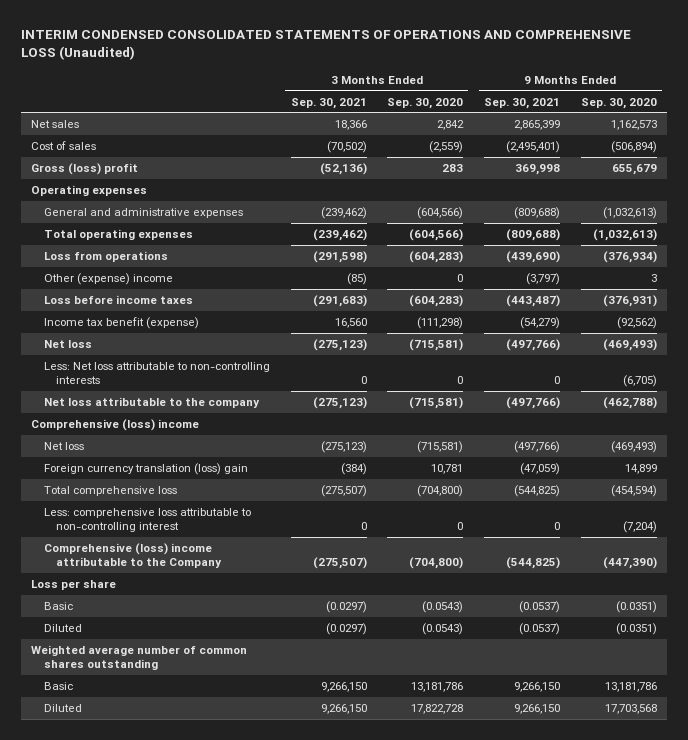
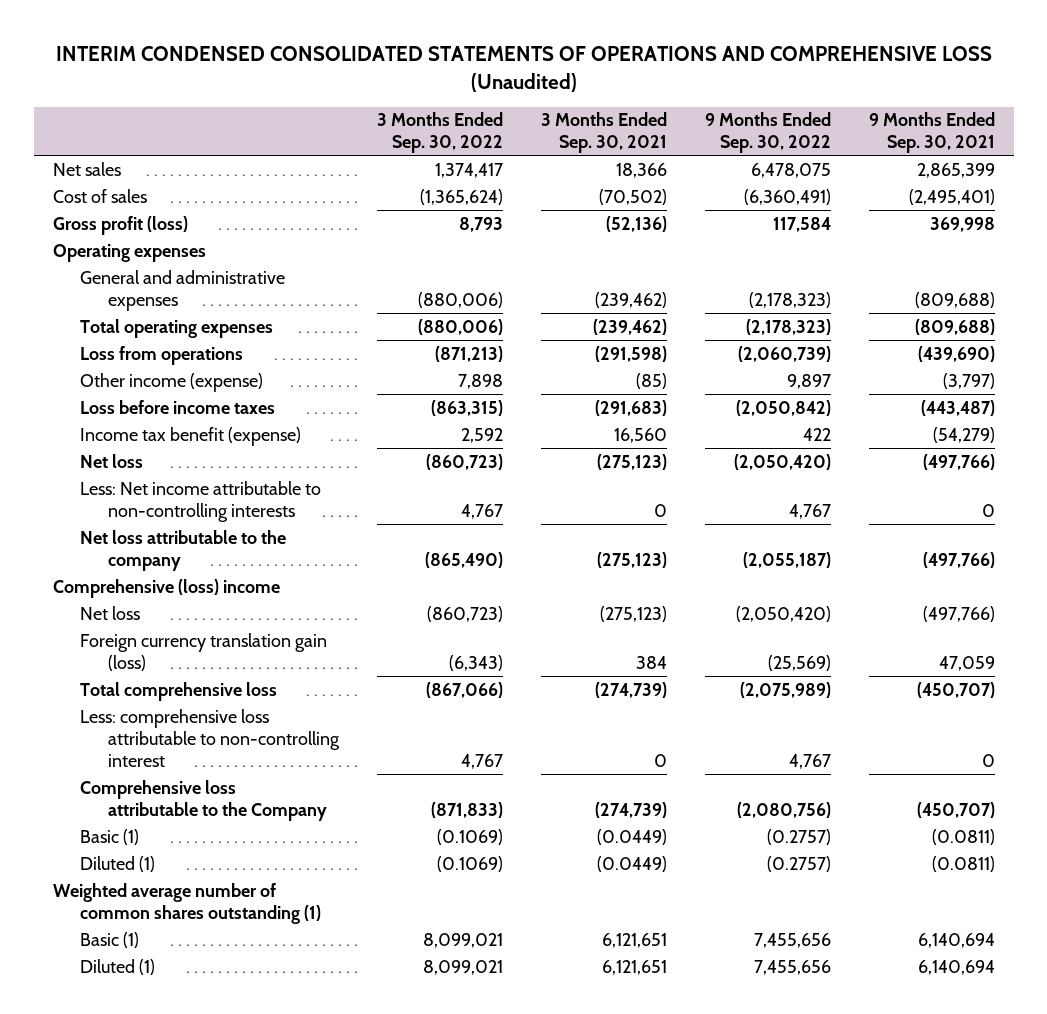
[387,97,464,109] Sep. 30, 2020 -> none
[580,97,657,109] Sep. 30, 2020 -> none
none -> [376,112,503,154] 3 Months Ended Sep. 30, 2022
none -> [704,112,831,154] 9 Months Ended Sep. 30, 2022
[31,162,139,175] Gross (loss) profit -> [52,215,188,235] Gross profit (loss)
[43,272,173,285] Other (expense) income -> [80,372,264,392] Other income (expense)
[43,361,270,385] Less: Net loss attributable to non-controlling interests -> [80,480,322,522] Less: Net income attributable to non-controlling interests
[43,462,248,475] Foreign currency translation (loss) gain -> [80,632,328,671] Foreign currency translation gain (loss)
[340,462,367,475] (384) -> [635,655,667,669] 384
[519,462,560,475] (47,059) -> [938,655,995,671] 47,059
[320,484,367,497] (275,507) -> [594,681,667,698] (274,739)
[513,484,560,497] (544,825) -> [916,681,995,698] (450,707)
[31,579,117,590] Loss per share -> none
[43,542,223,569] Comprehensive (loss) income attributable to the Company -> [80,779,327,821] Comprehensive loss attributable to the Company
[312,557,367,570] (275,507) -> [594,801,667,818] (274,739)
[505,557,560,570] (544,825) -> [916,801,995,818] (450,707)
[43,601,73,610] Basic -> [80,828,140,845] Basic (1)
[325,600,367,613] (0.0297) -> [596,828,667,845] (0.0449)
[518,600,560,613] (0.0537) -> [931,828,995,845] (0.0811)
[43,623,82,632] Diluted -> [80,855,156,872] Diluted (1)
[325,622,367,635] (0.0297) -> [596,855,667,872] (0.0449)
[518,622,560,635] (0.0537) -> [931,855,995,872] (0.0811)
[31,644,248,671] Weighted average number of common shares outstanding -> [52,882,322,924] Weighted average number of common shares outstanding (1)
[43,681,73,690] Basic -> [80,931,140,948] Basic (1)
[320,681,367,692] 9,266,150 -> [601,932,667,948] 6,121,651
[513,681,560,692] 9,266,150 -> [917,932,995,948] 6,140,694
[43,703,82,712] Diluted -> [80,958,156,975] Diluted (1)
[320,703,367,714] 9,266,150 -> [601,959,667,975] 6,121,651
[513,703,560,714] 9,266,150 -> [917,959,995,975] 6,140,694

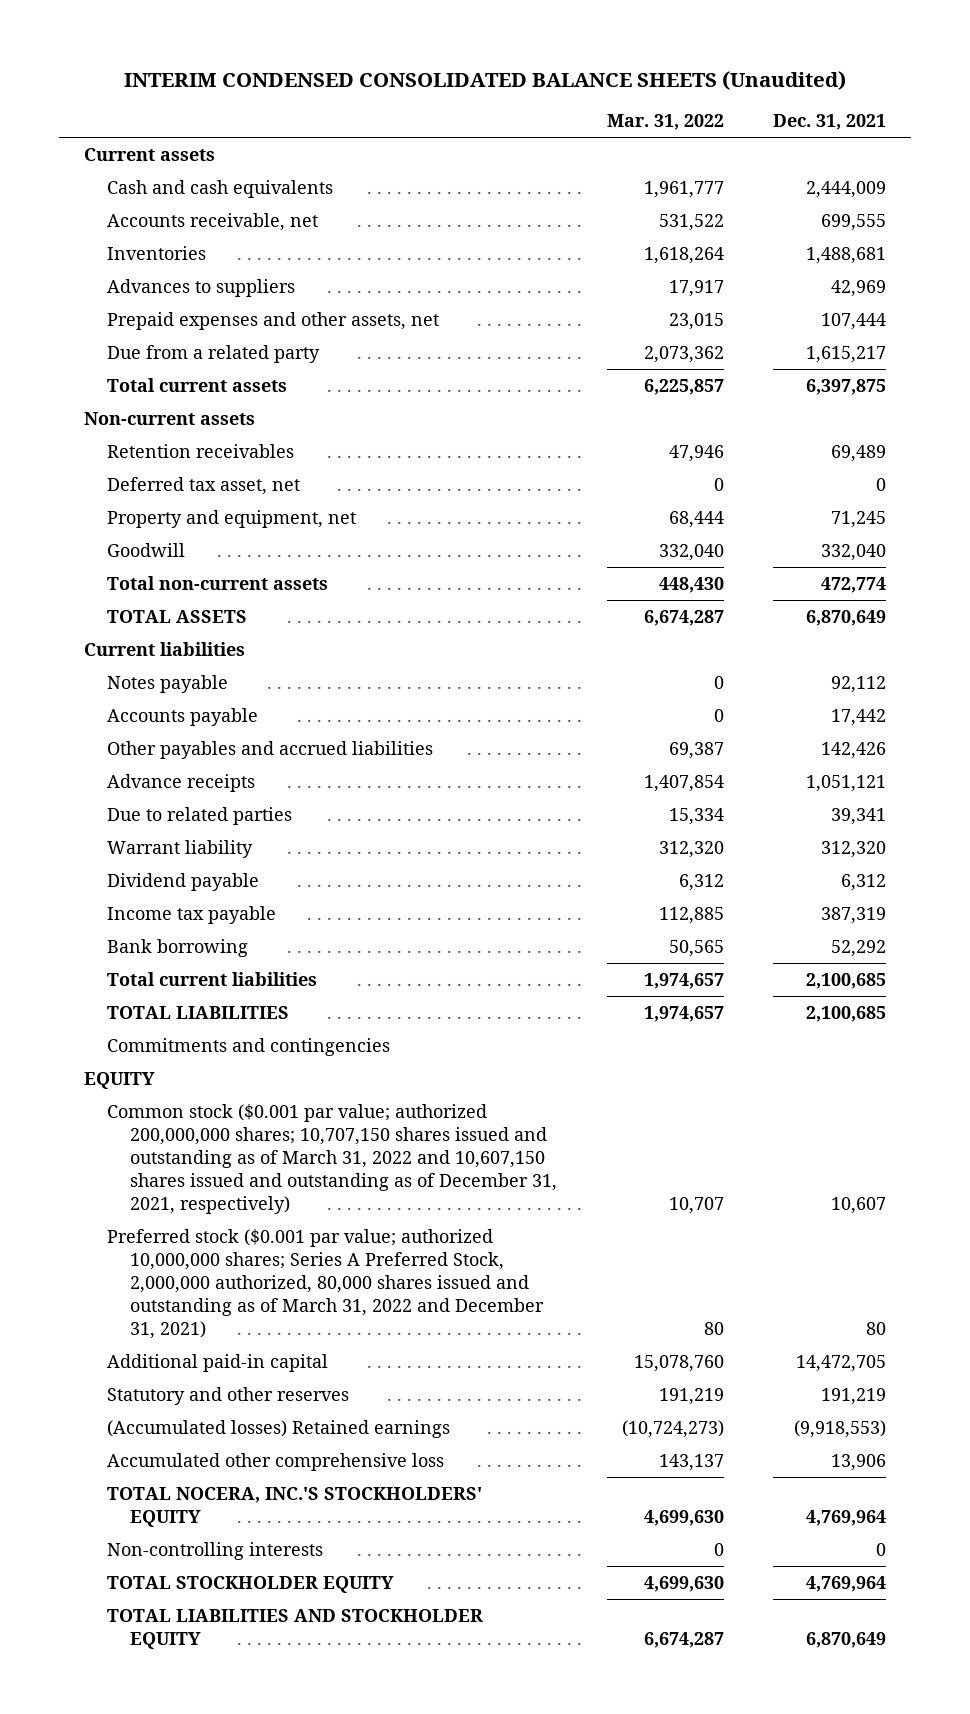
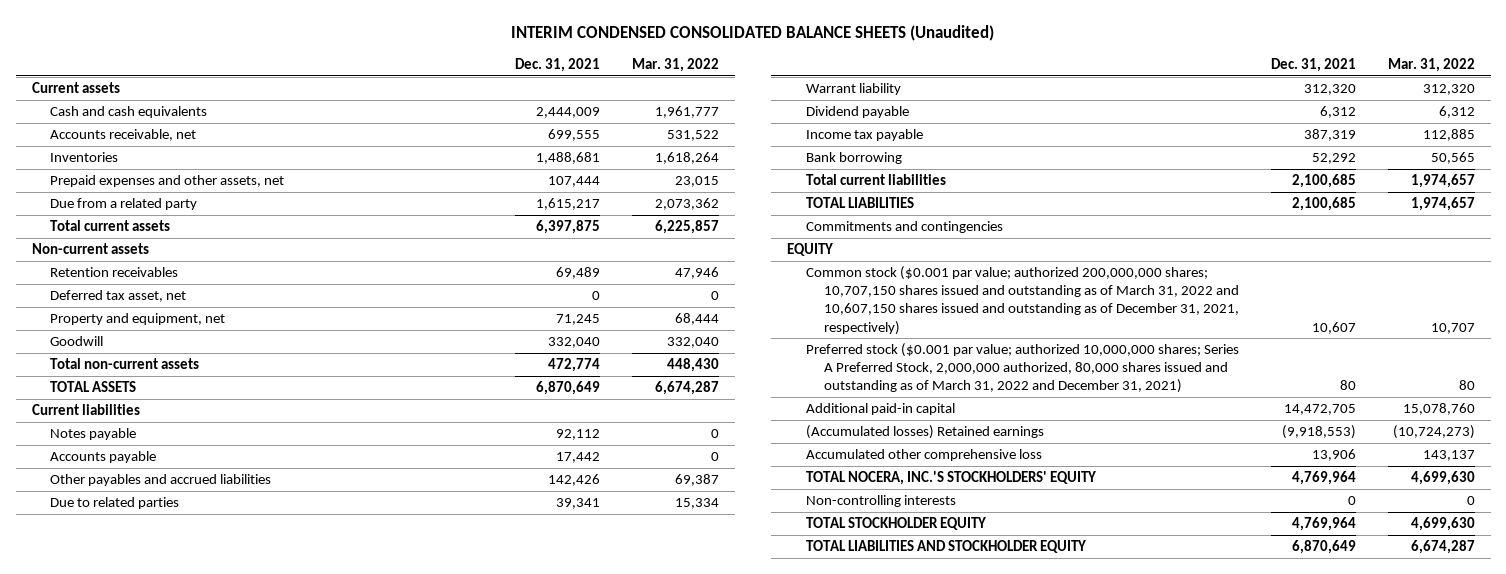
[106,278,295,297] Advances to suppliers -> none
[106,773,255,792] Advance receipts -> none
[106,1386,349,1405] Statutory and other reserves -> none

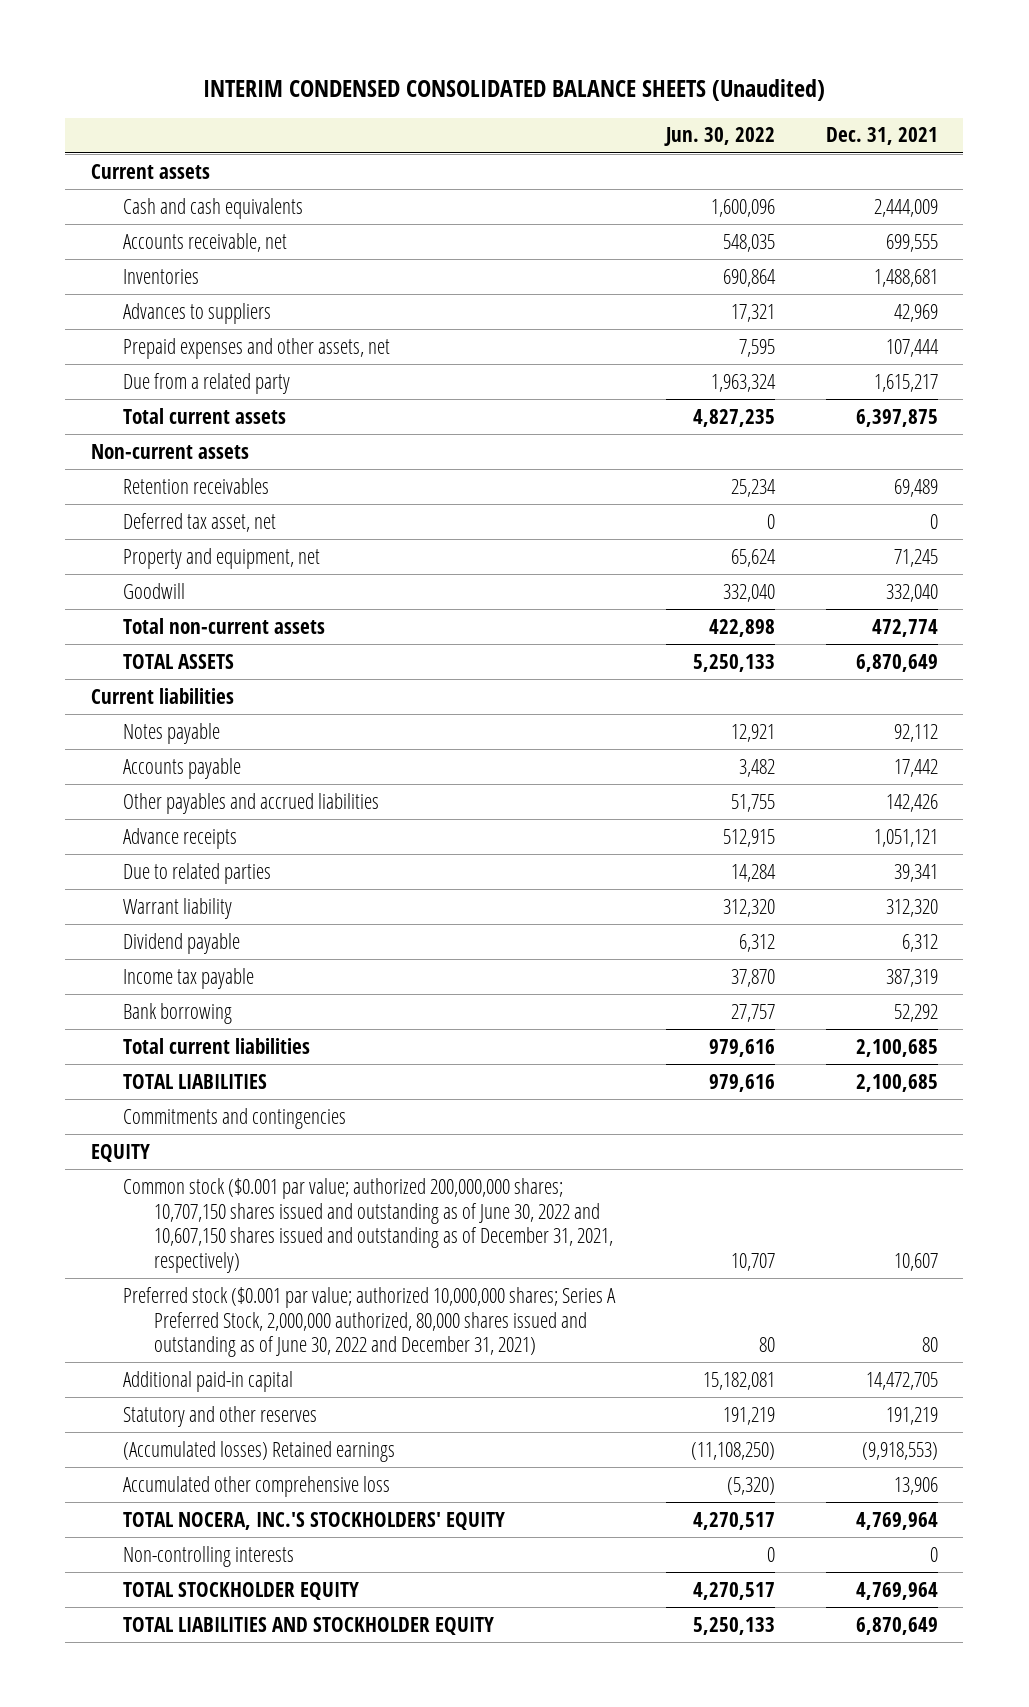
[632,57,720,72] Mar. 31, 2022 -> none
none -> [663,127,775,147] Jun. 30, 2022
none -> [122,302,271,324] Advances to suppliers
none -> [122,827,237,849] Advance receipts
[805,266,1239,335] Common stock ($0.001 par value; authorized 200,000,000 shares; 10,707,150 shares issued and outstanding as of March 31, 2022 and 10,607,150 shares issued and outstanding as of December 31, 2021, respectively) -> [122,1177,614,1273] Common stock ($0.001 par value; authorized 200,000,000 shares; 10,707,150 shares issued and outstanding as of June 30, 2022 and 10,607,150 shares issued and outstanding as of December 31, 2021, respectively)
[805,343,1239,394] Preferred stock ($0.001 par value; authorized 10,000,000 shares; Series A Preferred Stock, 2,000,000 authorized, 80,000 shares issued and outstanding as of March 31, 2022 and December 31, 2021) -> [122,1286,616,1358] Preferred stock ($0.001 par value; authorized 10,000,000 shares; Series A Preferred Stock, 2,000,000 authorized, 80,000 shares issued and outstanding as of June 30, 2022 and December 31, 2021)
none -> [122,1405,317,1427] Statutory and other reserves

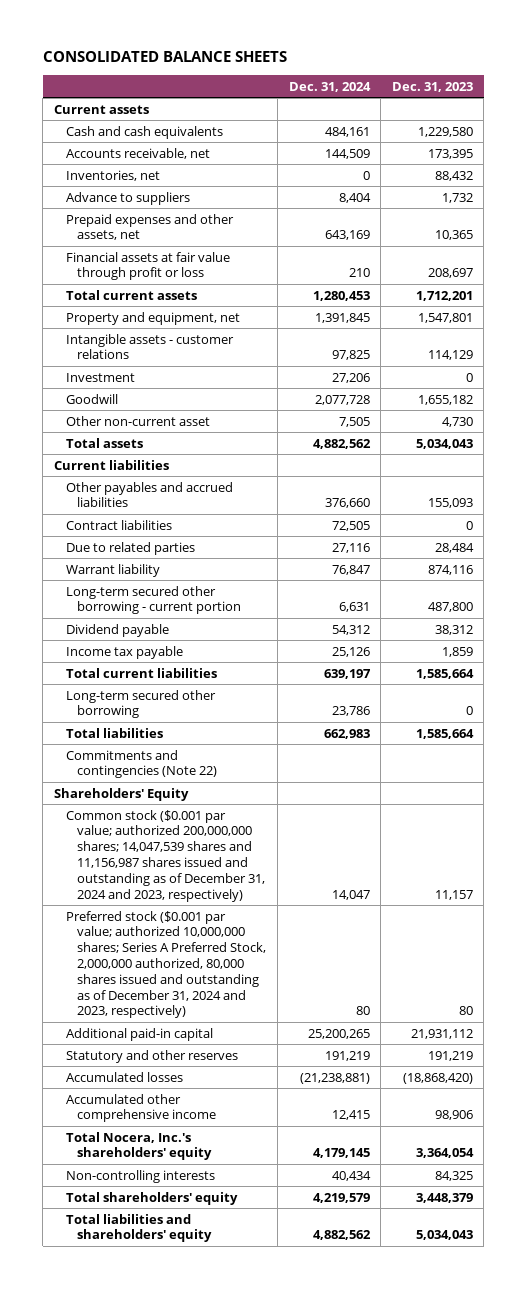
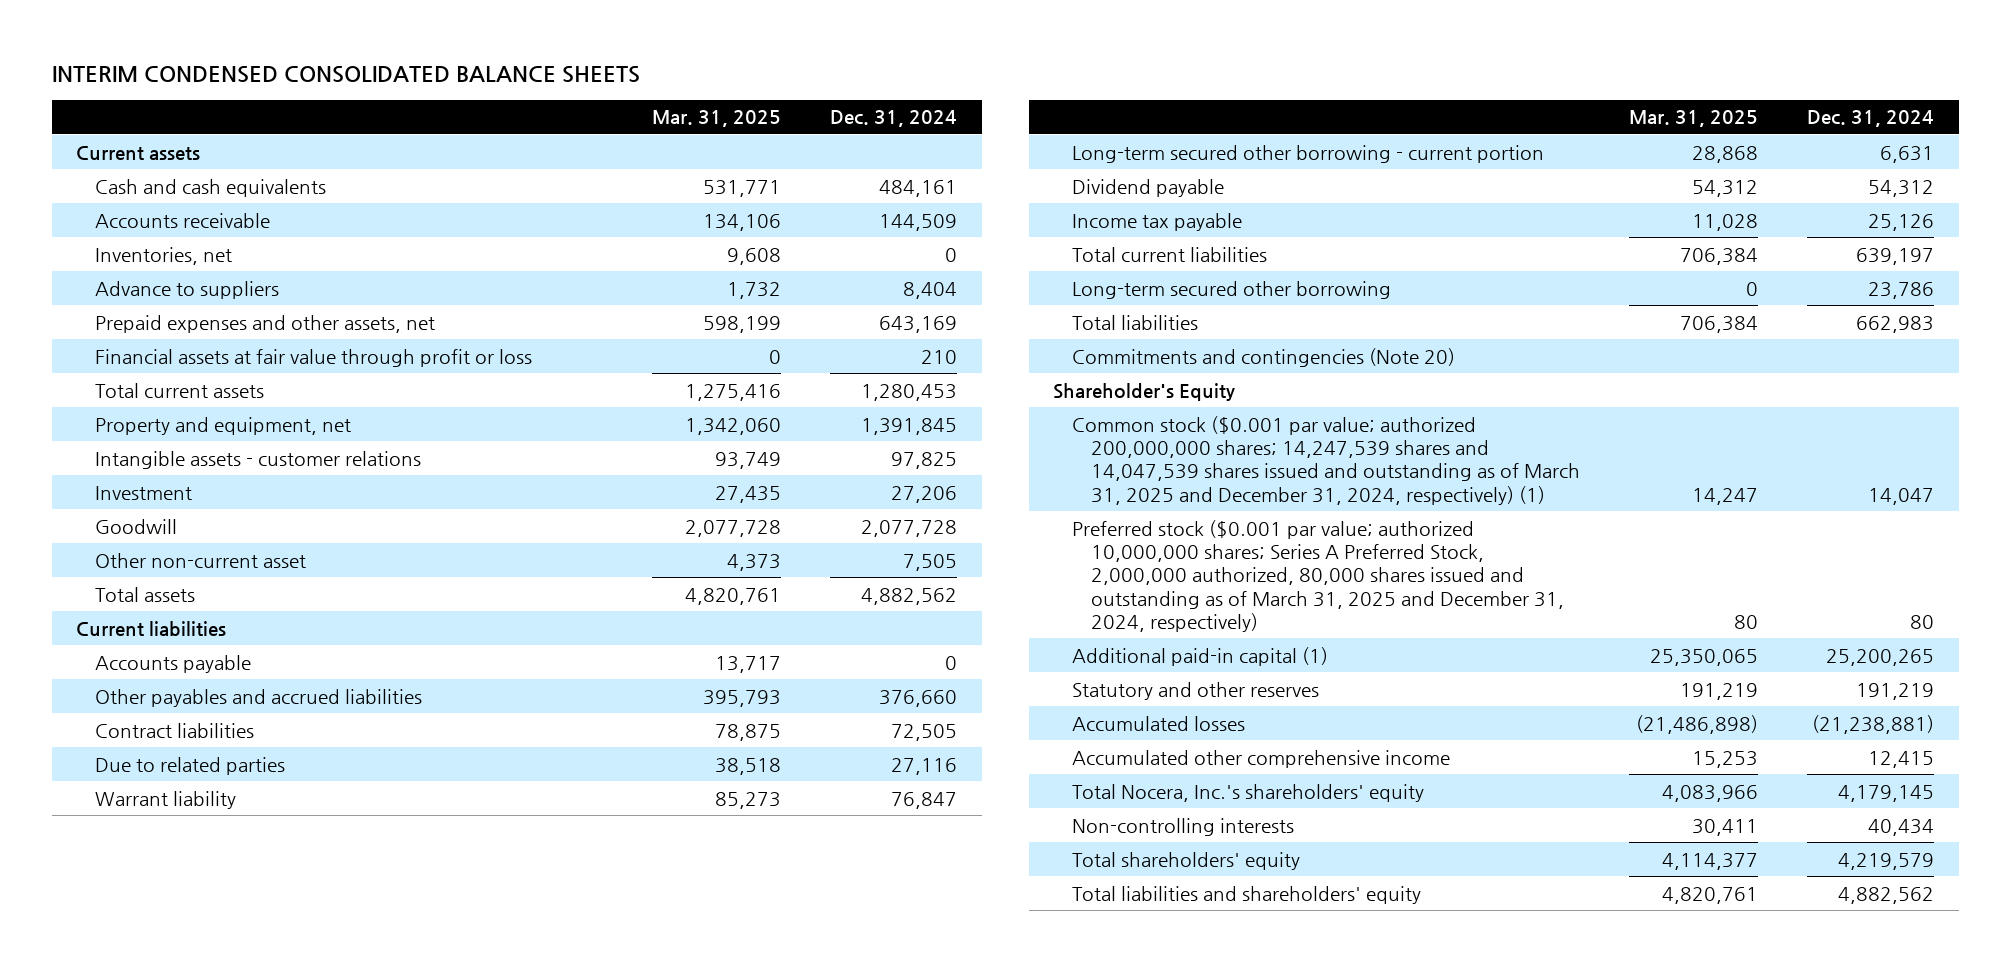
[42,51,287,63] CONSOLIDATED BALANCE SHEETS -> [51,65,640,83] INTERIM CONDENSED CONSOLIDATED BALANCE SHEETS
[391,81,473,92] Dec. 31, 2023 -> none
none -> [652,110,782,128] Mar. 31, 2025
[65,147,210,159] Accounts receivable, net -> [95,212,271,228] Accounts receivable
none -> [95,654,252,673] Accounts payable
[65,749,218,779] Commitments and contingencies (Note 22) -> [1072,347,1456,367] Commitments and contingencies (Note 20)
[53,787,189,801] Shareholders' Equity -> [1053,382,1236,401] Shareholder's Equity
[65,809,266,902] Common stock ($0.001 par value; authorized 200,000,000 shares; 14,047,539 shares and 11,156,987 shares issued and outstanding as of December 31, 2024 and 2023, respectively) -> [1072,415,1581,505] Common stock ($0.001 par value; authorized 200,000,000 shares; 14,247,539 shares and 14,047,539 shares issued and outstanding as of March 31, 2025 and December 31, 2024, respectively) (1)
[65,910,267,1019] Preferred stock ($0.001 par value; authorized 10,000,000 shares; Series A Preferred Stock, 2,000,000 authorized, 80,000 shares issued and outstanding as of December 31, 2024 and 2023, respectively) -> [1072,519,1565,632] Preferred stock ($0.001 par value; authorized 10,000,000 shares; Series A Preferred Stock, 2,000,000 authorized, 80,000 shares issued and outstanding as of March 31, 2025 and December 31, 2024, respectively)
[65,1027,213,1041] Additional paid-in capital -> [1072,646,1329,666] Additional paid-in capital (1)

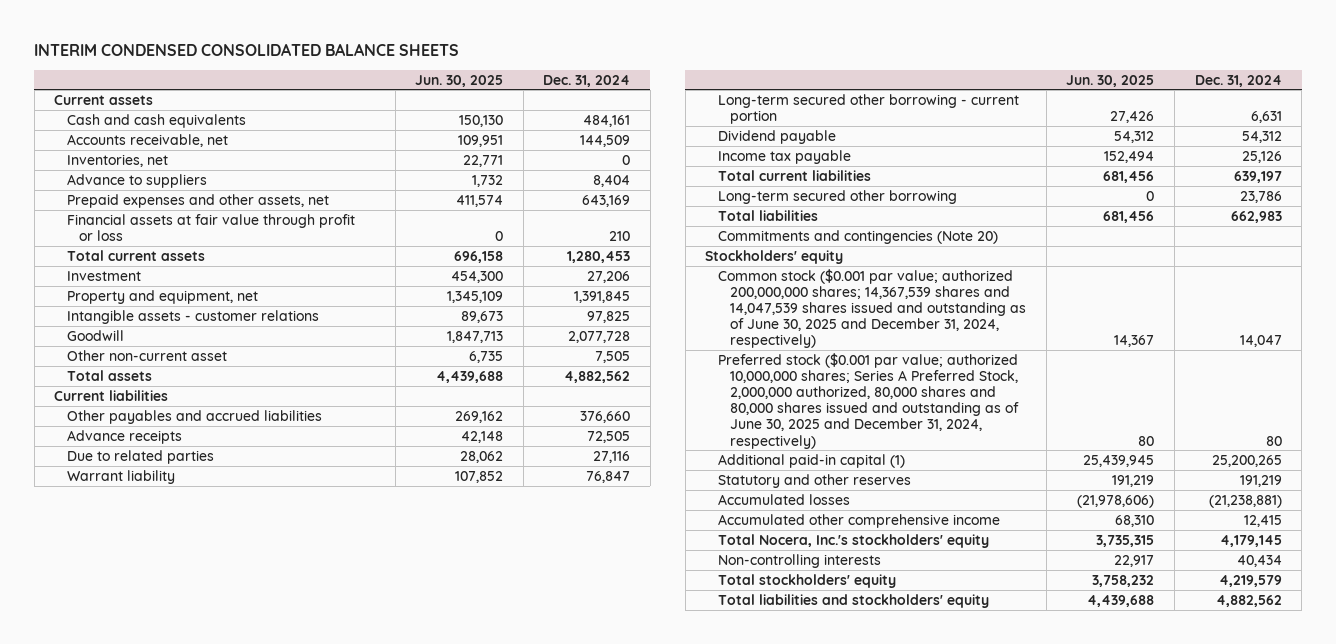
[652,110,782,128] Mar. 31, 2025 -> none
none -> [415,74,504,87] Jun. 30, 2025
[95,212,271,228] Accounts receivable -> [66,133,228,147] Accounts receivable, net
[95,485,193,500] Investment -> [66,270,141,281] Investment
[95,654,252,673] Accounts payable -> none
[95,722,255,738] Contract liabilities -> [66,429,182,444] Advance receipts
[1053,382,1236,401] Shareholder's Equity -> [705,249,844,264] Stockholders' equity
[1072,415,1581,505] Common stock ($0.001 par value; authorized 200,000,000 shares; 14,247,539 shares and 14,047,539 shares issued and outstanding as of March 31, 2025 and December 31, 2024, respectively) (1) -> [717,268,1027,349] Common stock ($0.001 par value; authorized 200,000,000 shares; 14,367,539 shares and 14,047,539 shares issued and outstanding as of June 30, 2025 and December 31, 2024, respectively)
[1072,519,1565,632] Preferred stock ($0.001 par value; authorized 10,000,000 shares; Series A Preferred Stock, 2,000,000 authorized, 80,000 shares issued and outstanding as of March 31, 2025 and December 31, 2024, respectively) -> [717,352,1020,449] Preferred stock ($0.001 par value; authorized 10,000,000 shares; Series A Preferred Stock, 2,000,000 authorized, 80,000 shares and 80,000 shares issued and outstanding as of June 30, 2025 and December 31, 2024, respectively)
[1072,783,1425,802] Total Nocera, Inc.'s shareholders' equity -> [717,533,989,548] Total Nocera, Inc.'s stockholders' equity
[1072,851,1301,870] Total shareholders' equity -> [717,573,896,588] Total stockholders' equity
[1072,885,1422,904] Total liabilities and shareholders' equity -> [717,593,989,608] Total liabilities and stockholders' equity

